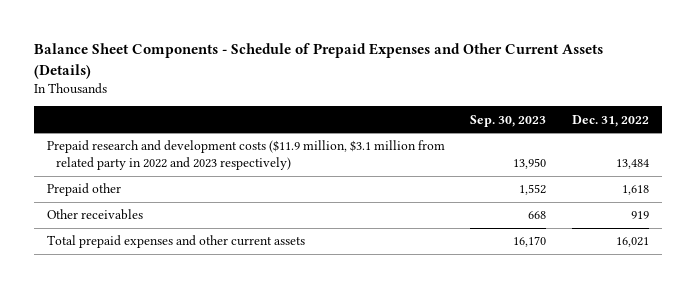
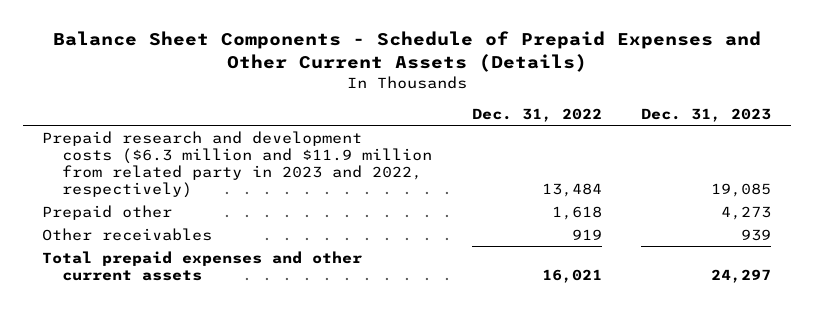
[470,114,547,127] Sep. 30, 2023 -> none
none -> [641,107,772,122] Dec. 31, 2023
[46,140,445,170] Prepaid research and development costs ($11.9 million, $3.1 million from related party in 2022 and 2023 respectively) -> [42,130,432,199] Prepaid research and development costs ($6.3 million and $11.9 million from related party in 2023 and 2022, respectively)

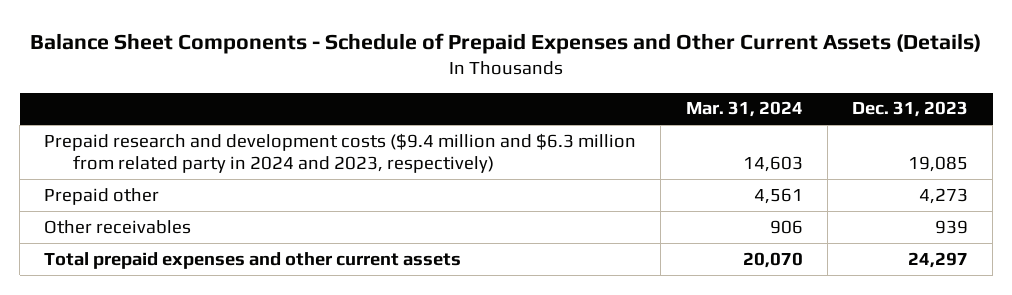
[471,107,602,122] Dec. 31, 2022 -> none
none -> [685,101,803,118] Mar. 31, 2024
[42,130,432,199] Prepaid research and development costs ($6.3 million and $11.9 million from related party in 2023 and 2022, respectively) -> [44,132,637,174] Prepaid research and development costs ($9.4 million and $6.3 million from related party in 2024 and 2023, respectively)

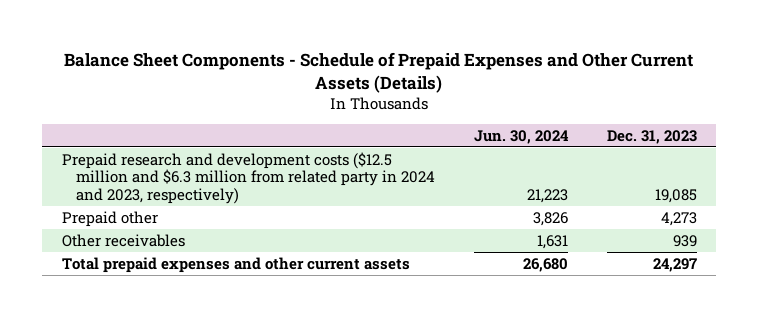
[685,101,803,118] Mar. 31, 2024 -> none
none -> [473,129,569,144] Jun. 30, 2024
[44,132,637,174] Prepaid research and development costs ($9.4 million and $6.3 million from related party in 2024 and 2023, respectively) -> [61,151,436,204] Prepaid research and development costs ($12.5 million and $6.3 million from related party in 2024 and 2023, respectively)

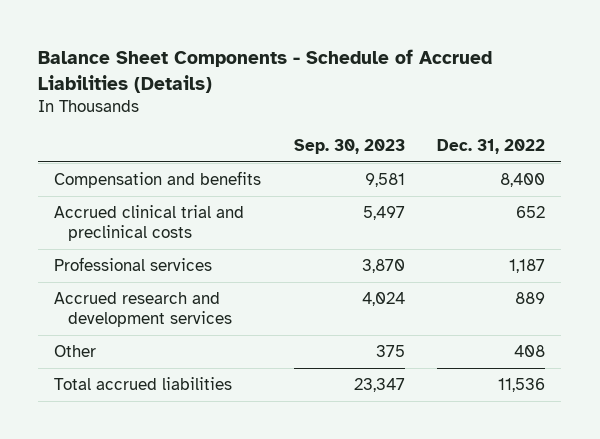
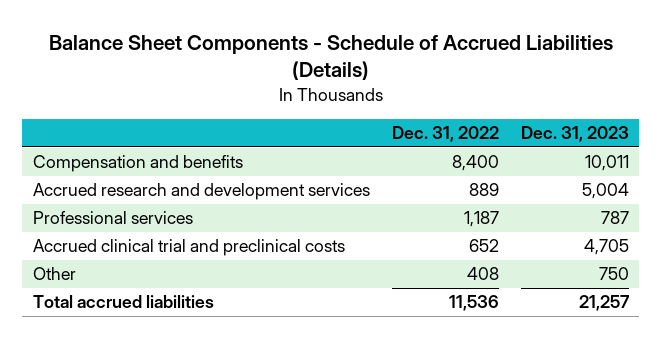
[293,138,405,154] Sep. 30, 2023 -> none
none -> [520,126,629,143] Dec. 31, 2023
[54,257,213,272] Professional services -> [33,211,194,225] Professional services
[54,205,245,242] Accrued clinical trial and preclinical costs -> [33,239,346,257] Accrued clinical trial and preclinical costs

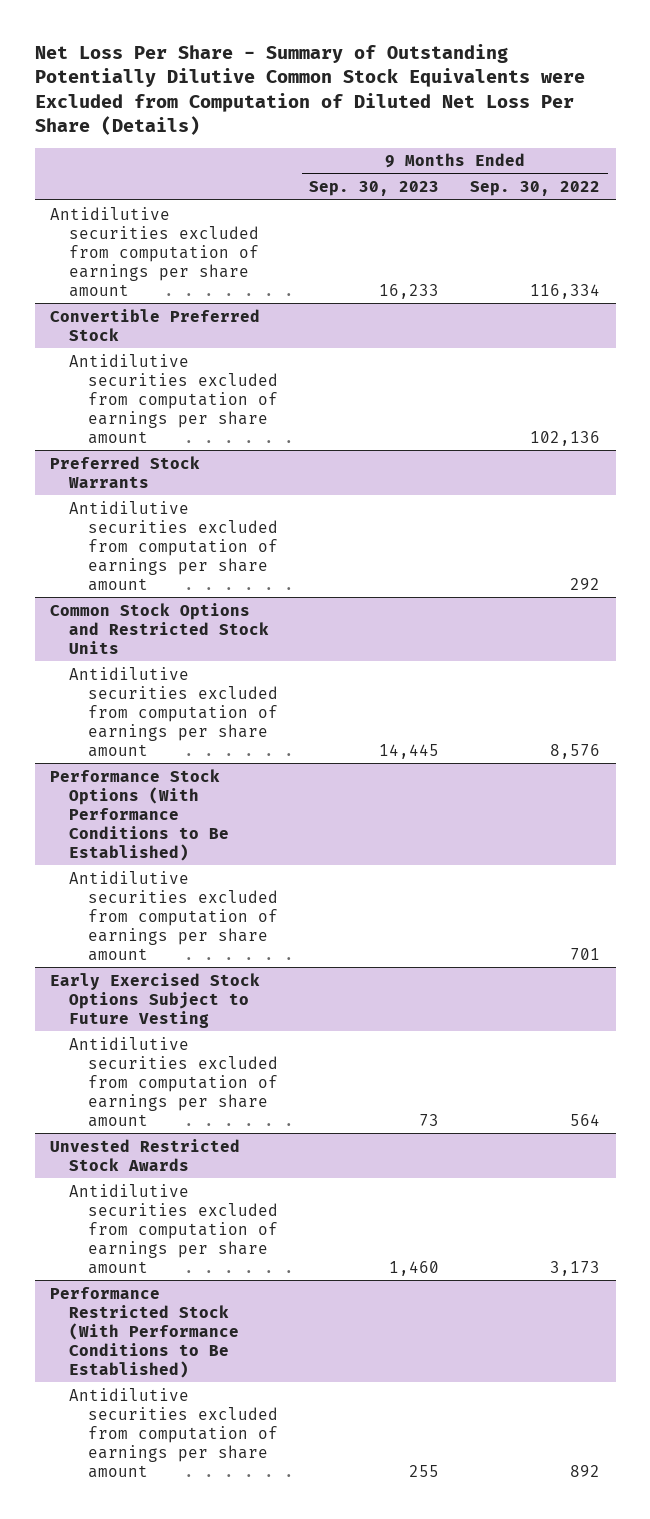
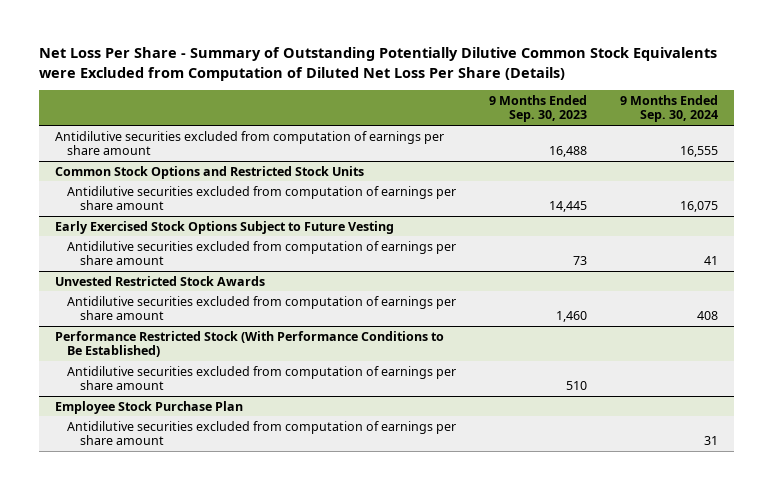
[470,181,601,197] Sep. 30, 2022 -> none
none -> [619,94,718,123] 9 Months Ended Sep. 30, 2024
[50,308,261,341] Convertible Preferred Stock -> none
[69,353,279,444] Antidilutive securities excluded from computation of earnings per share amount -> none
[50,455,201,488] Preferred Stock Warrants -> none
[69,500,279,591] Antidilutive securities excluded from computation of earnings per share amount -> none
[379,283,440,299] 16,233 -> [549,146,588,158] 16,488
[50,768,230,861] Performance Stock Options (With Performance Conditions to Be Established) -> none
[69,870,279,961] Antidilutive securities excluded from computation of earnings per share amount -> none
[409,1464,440,1477] 255 -> [566,381,588,391] 510
none -> [55,400,244,414] Employee Stock Purchase Plan
none -> [67,420,457,446] Antidilutive securities excluded from computation of earnings per share amount

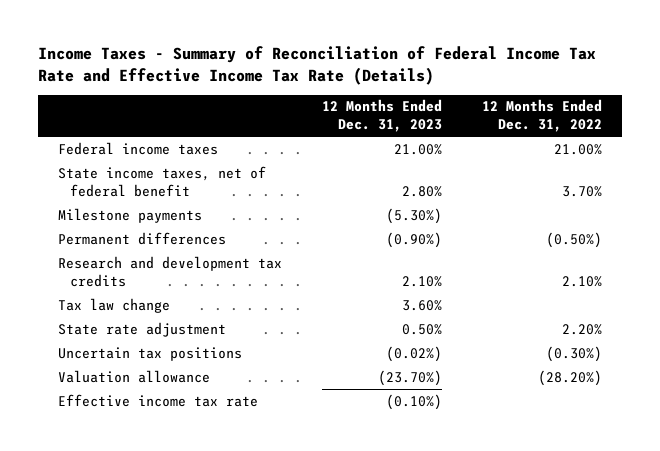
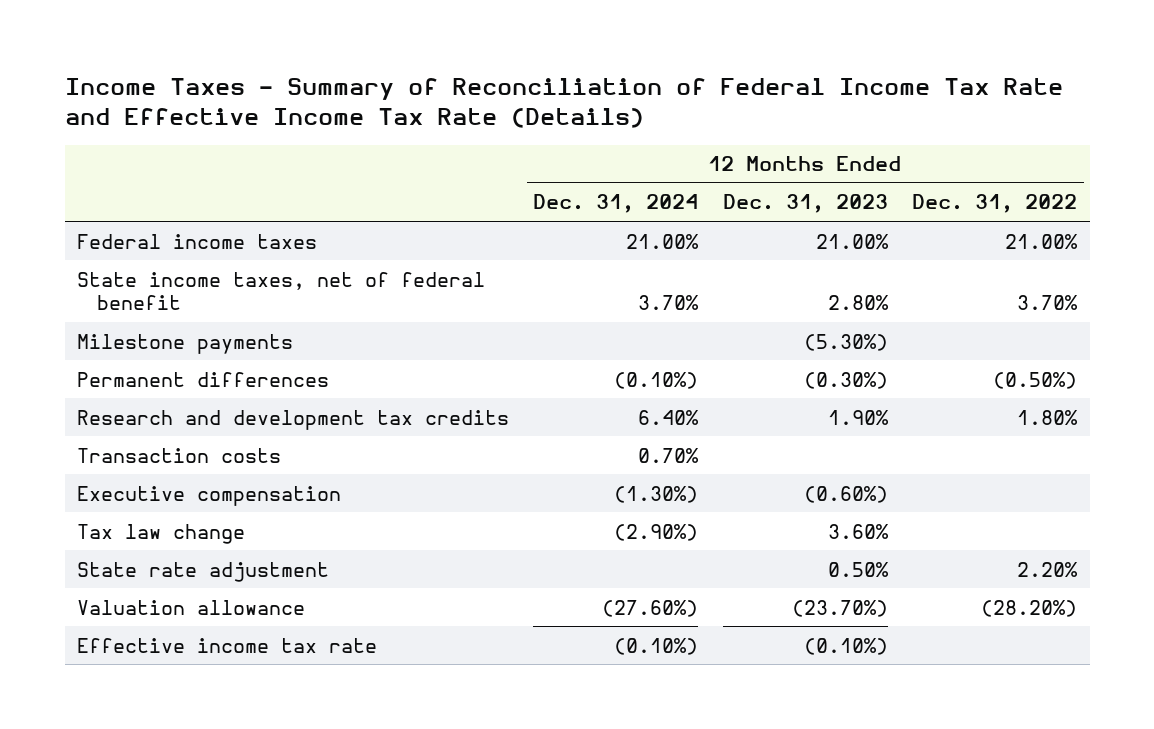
none -> [533,194,699,214] Dec. 31, 2024
[386,231,443,248] (0.90%) -> [803,371,888,389] (0.30%)
[402,275,443,287] 2.10% -> [827,409,889,425] 1.90%
[562,275,603,287] 2.10% -> [1017,409,1079,425] 1.80%
none -> [76,447,281,463] Transaction costs
none -> [76,485,341,506] Executive compensation
[57,346,242,361] Uncertain tax positions -> none

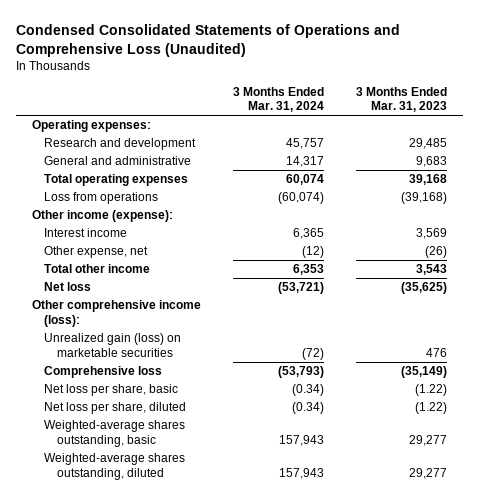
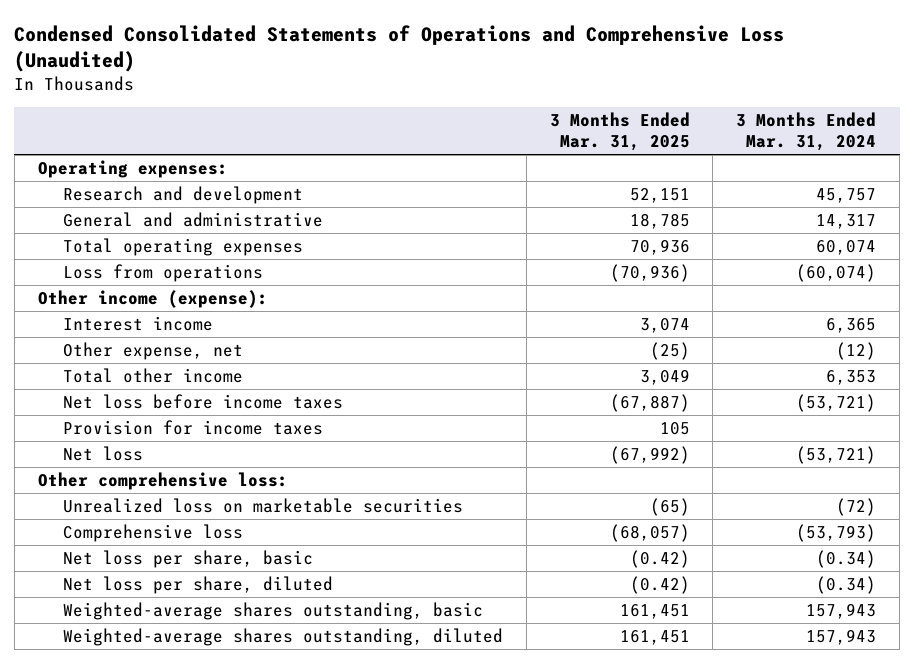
[355,86,447,113] 3 Months Ended Mar. 31, 2023 -> none
none -> [549,111,690,151] 3 Months Ended Mar. 31, 2025
none -> [62,394,343,410] Net loss before income taxes
none -> [62,420,323,436] Provision for income taxes
[31,300,201,327] Other comprehensive income (loss): -> [37,472,288,491] Other comprehensive loss:
[44,333,182,357] Unrealized gain (loss) on marketable securities -> [62,498,463,514] Unrealized loss on marketable securities

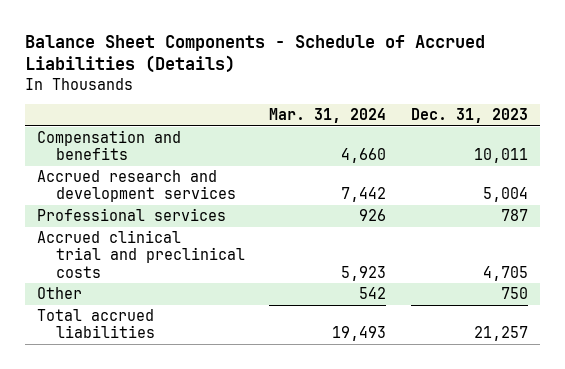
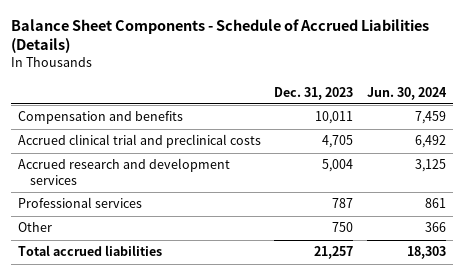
[269,108,387,124] Mar. 31, 2024 -> none
none -> [367,86,448,100] Jun. 30, 2024
[37,230,245,278] Accrued clinical trial and preclinical costs -> [17,134,261,149] Accrued clinical trial and preclinical costs

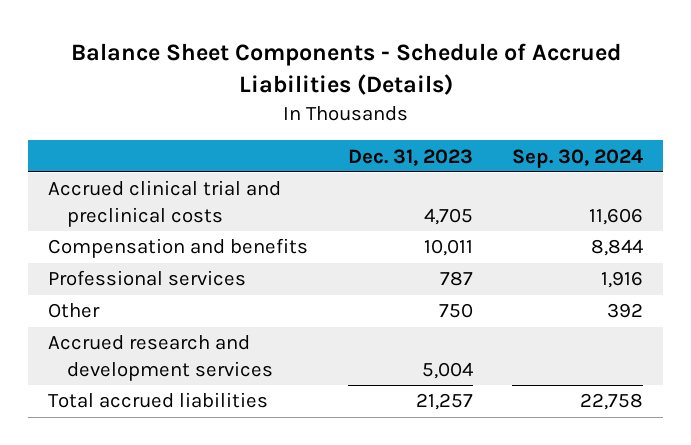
[367,86,448,100] Jun. 30, 2024 -> none
none -> [512,148,644,168] Sep. 30, 2024
[17,111,183,125] Compensation and benefits -> [48,238,309,259] Compensation and benefits
[17,158,230,185] Accrued research and development services -> [48,335,274,381] Accrued research and development services

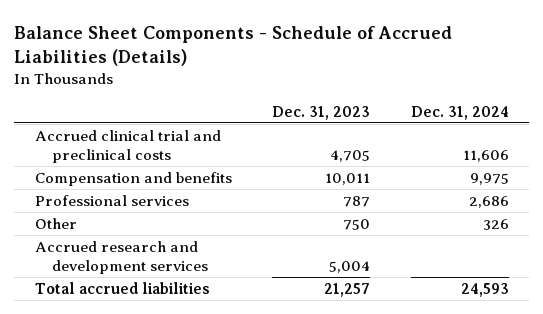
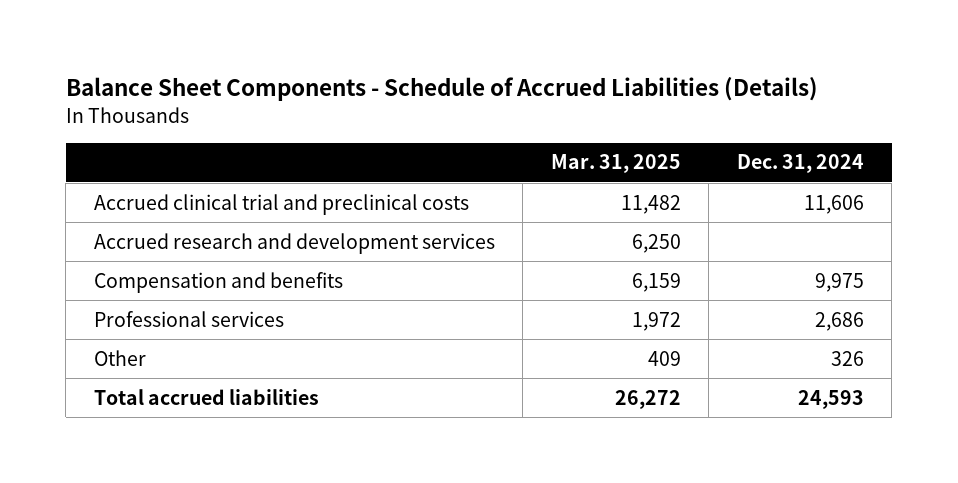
[272,105,371,120] Dec. 31, 2023 -> none
none -> [550,154,681,174] Mar. 31, 2025
[34,240,208,274] Accrued research and development services -> [93,232,495,254] Accrued research and development services

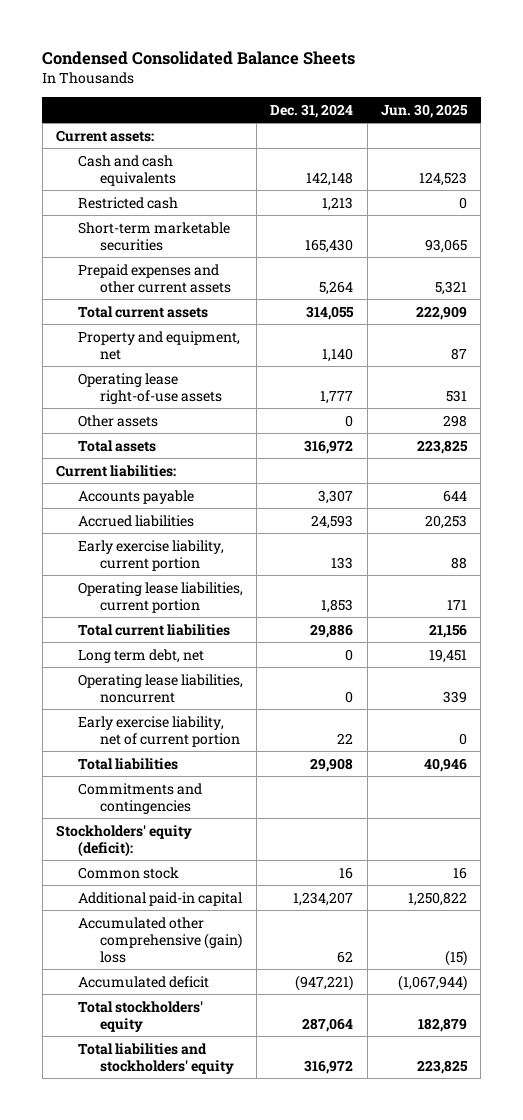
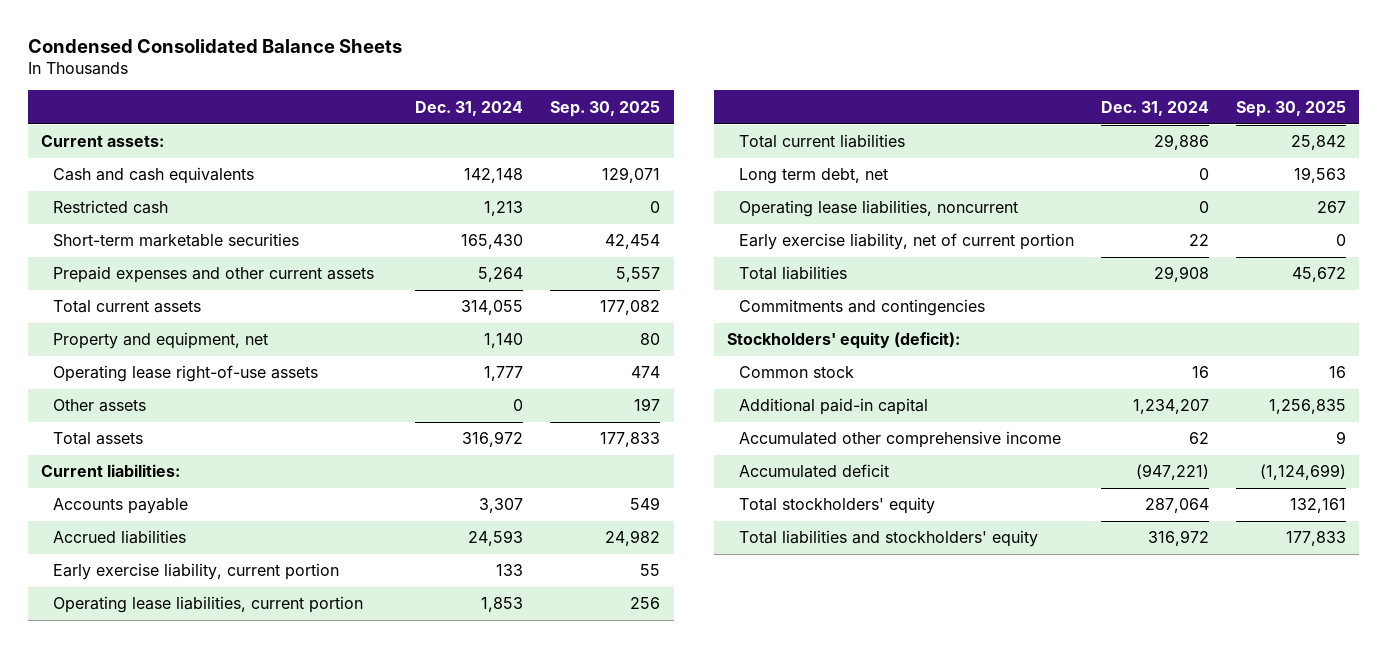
[381,103,469,118] Jun. 30, 2025 -> none
none -> [550,100,661,117] Sep. 30, 2025
[77,916,242,963] Accumulated other comprehensive (gain) loss -> [738,431,1061,449] Accumulated other comprehensive income

